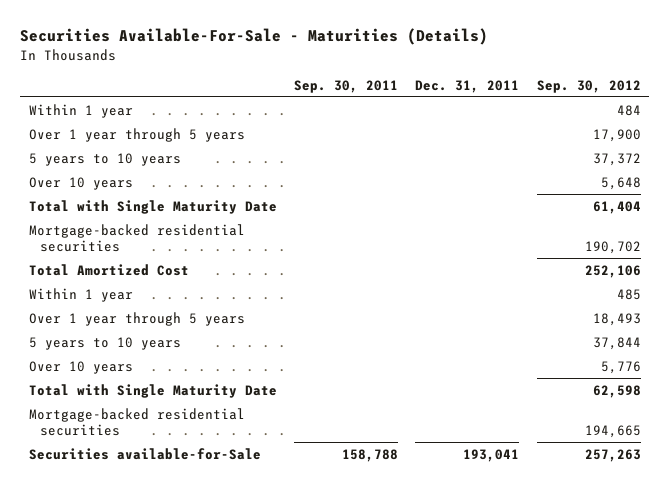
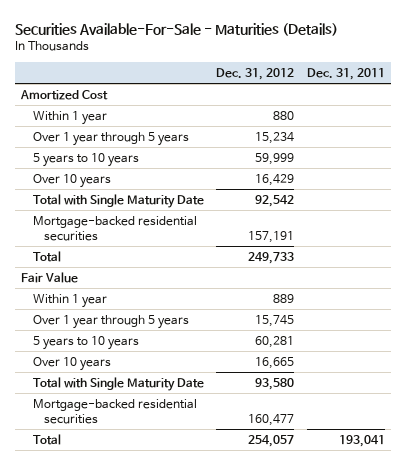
[294,79,399,93] Sep. 30, 2011 -> none
[536,79,641,93] Sep. 30, 2012 -> none
none -> [216,68,295,81] Dec. 31, 2012
none -> [20,89,109,100] Amortized Cost
[29,263,190,276] Total Amortized Cost -> [32,250,61,262] Total
none -> [21,271,79,283] Fair Value
[29,447,262,460] Securities available-for-Sale -> [32,433,61,445] Total

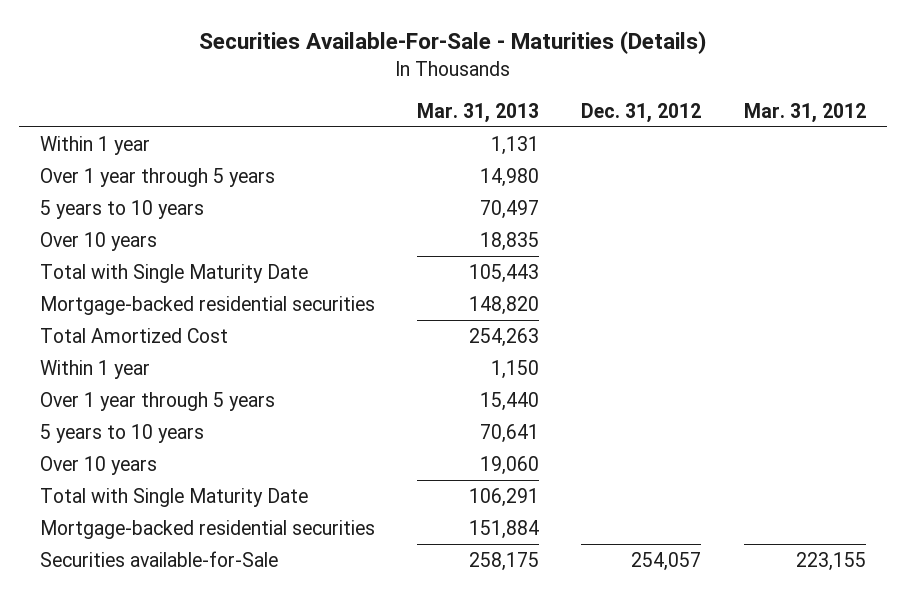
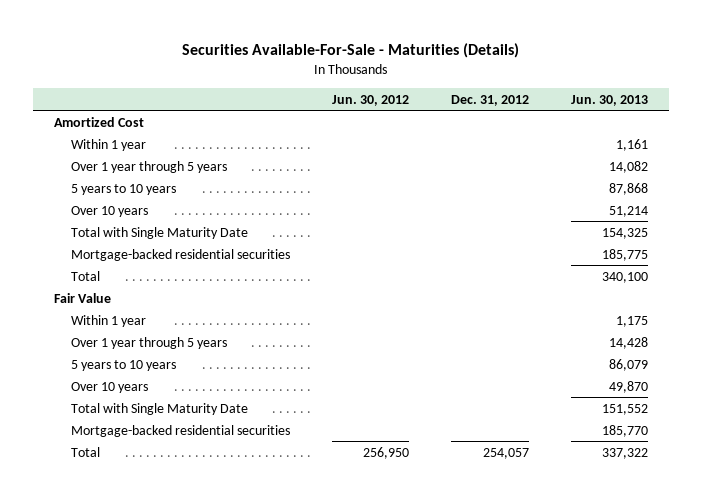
[417,102,540,123] Mar. 31, 2013 -> none
[743,102,866,123] Mar. 31, 2012 -> none
none -> [332,94,410,106] Jun. 30, 2012
none -> [571,94,649,106] Jun. 30, 2013
none -> [54,116,145,127] Amortized Cost
[40,327,229,343] Total Amortized Cost -> [71,270,101,281] Total
none -> [54,292,112,303] Fair Value
[40,550,279,567] Securities available-for-Sale -> [71,446,101,457] Total

